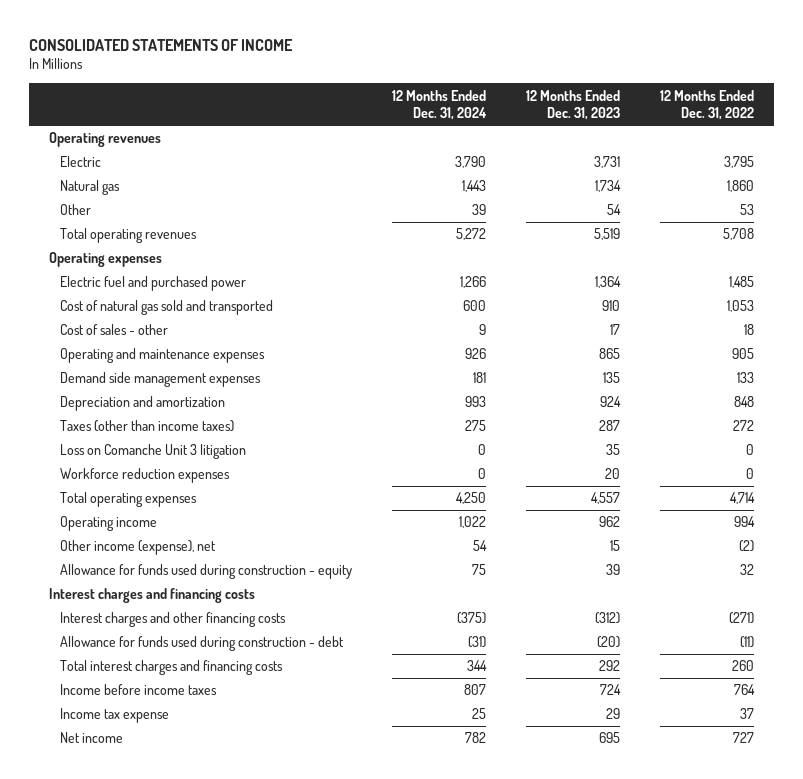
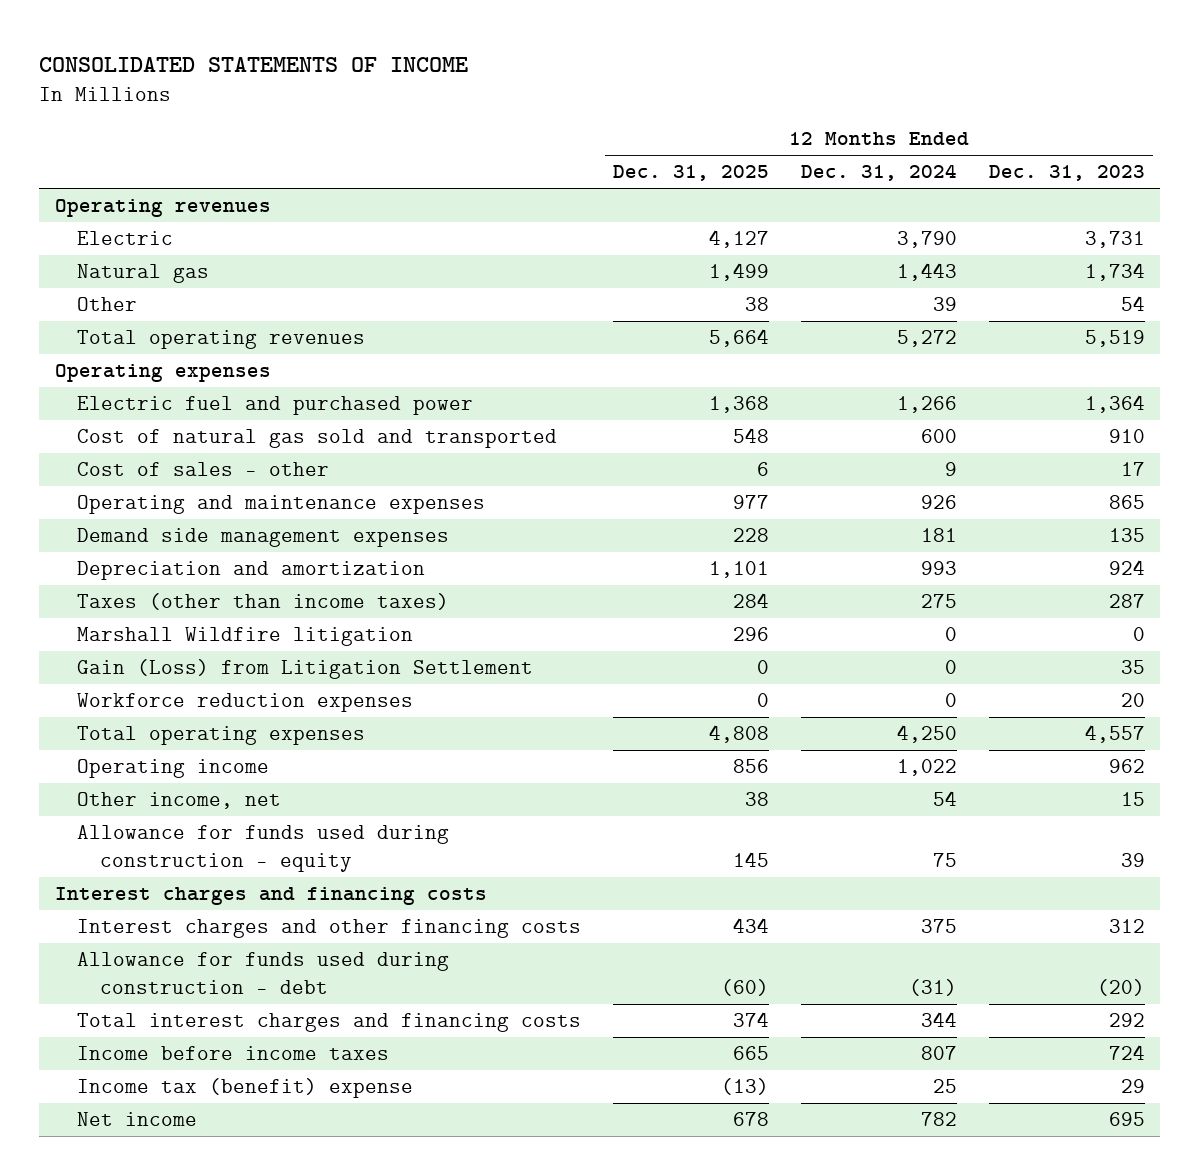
[659,89,754,121] 12 Months Ended Dec. 31, 2022 -> none
none -> [613,165,770,182] Dec. 31, 2025
none -> [77,626,414,646] Marshall Wildfire litigation
[60,444,247,460] Loss on Comanche Unit 3 litigation -> [77,658,534,679] Gain (Loss) from Litigation Settlement
[60,540,217,556] Other income (expense), net -> [77,791,282,809] Other income, net
[457,612,487,625] (375) -> [920,918,957,933] 375
[595,612,621,625] (312) -> [1108,918,1145,933] 312
[60,708,170,724] Income tax expense -> [77,1077,414,1098] Income tax (benefit) expense

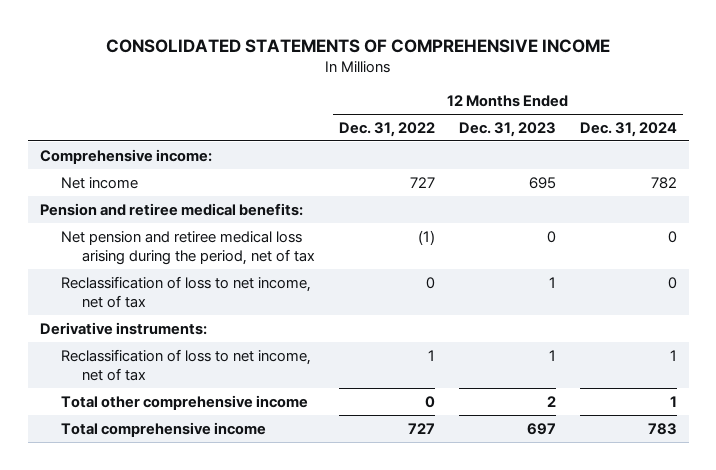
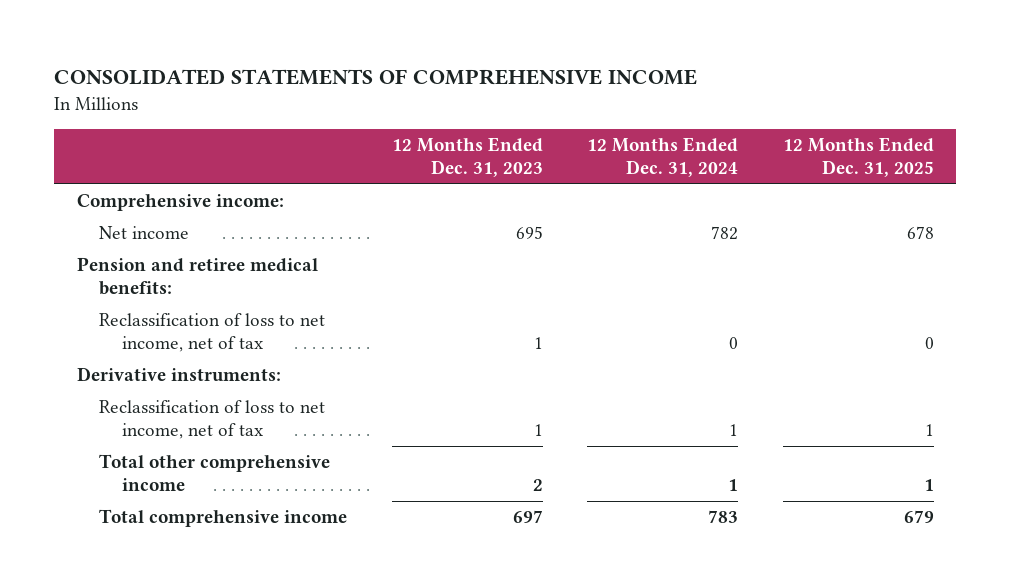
[338,121,435,137] Dec. 31, 2022 -> none
none -> [782,137,934,177] 12 Months Ended Dec. 31, 2025
[60,230,316,265] Net pension and retiree medical loss arising during the period, net of tax -> none

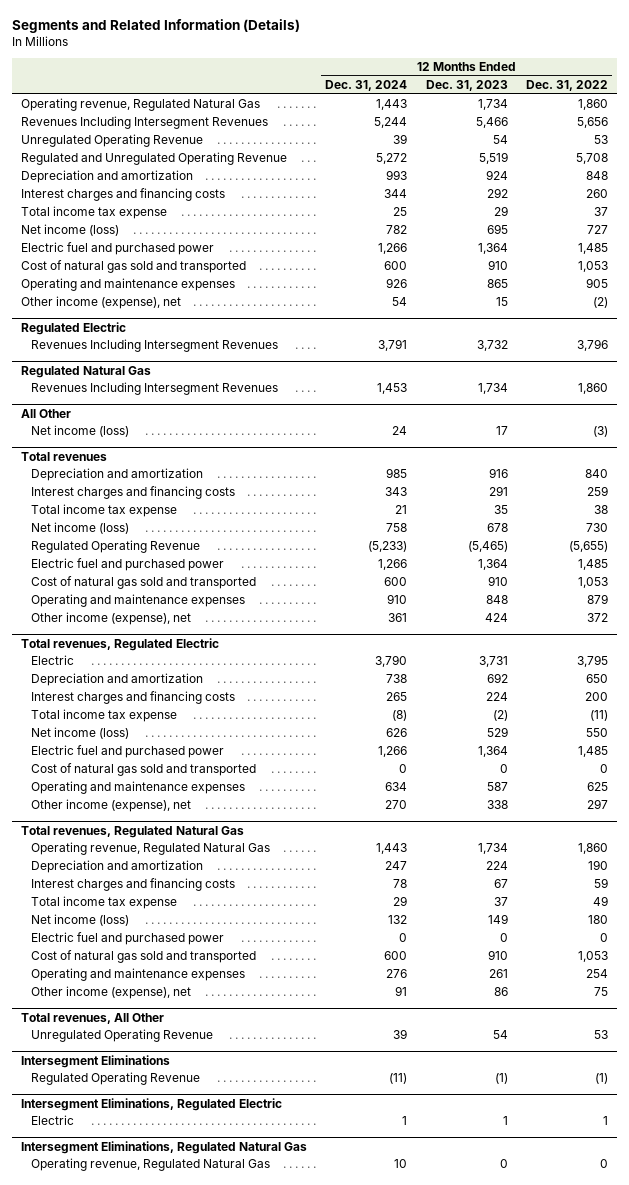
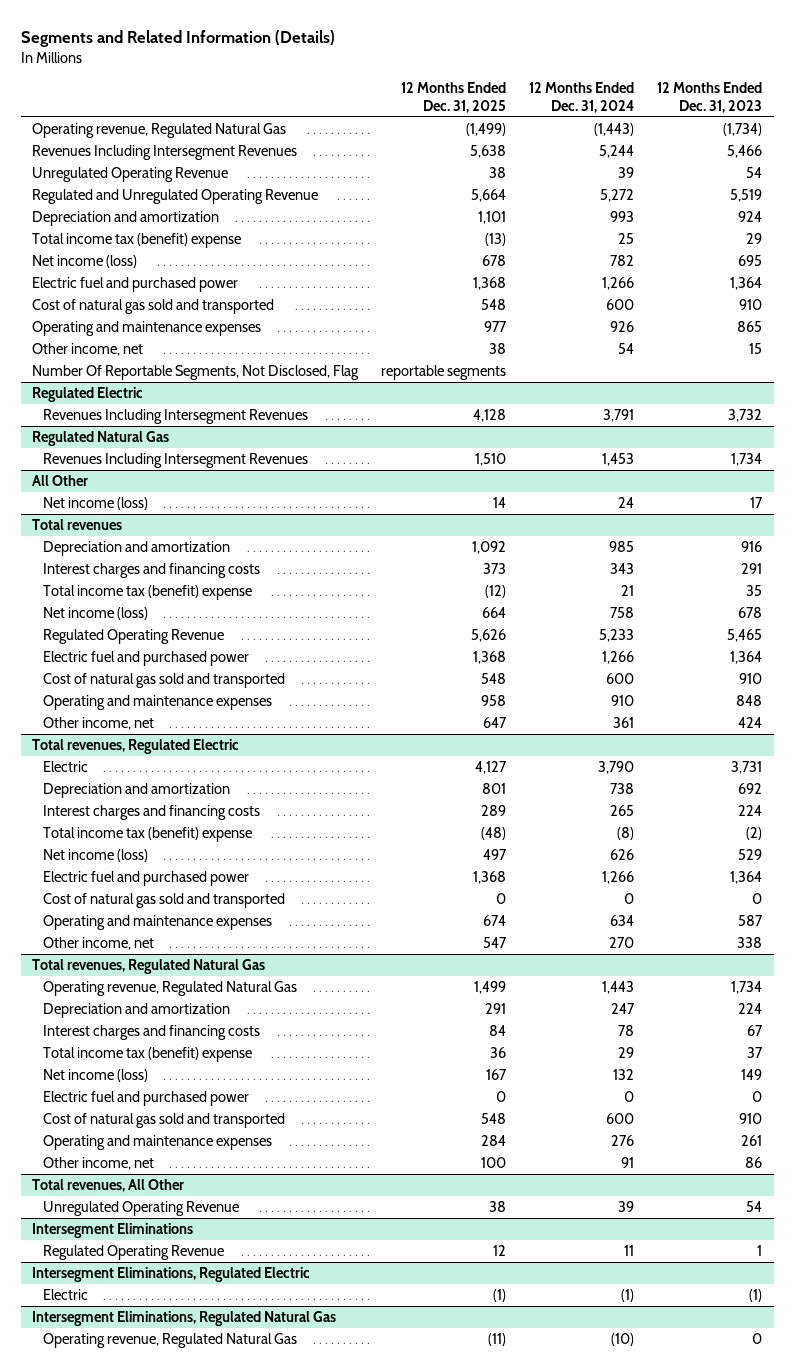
[525,80,608,92] Dec. 31, 2022 -> none
none -> [401,82,507,113] 12 Months Ended Dec. 31, 2025
[376,99,408,111] 1,443 -> [594,123,635,137] (1,443)
[477,99,508,111] 1,734 -> [723,123,763,137] (1,734)
[20,188,225,202] Interest charges and financing costs -> none
[20,206,167,220] Total income tax expense -> [32,233,242,249] Total income tax (benefit) expense
[20,296,181,310] Other income (expense), net -> [32,343,144,357] Other income, net
none -> [32,365,360,381] Number Of Reportable Segments, Not Disclosed, Flag
[30,504,177,518] Total income tax expense -> [42,585,252,601] Total income tax (benefit) expense
[368,541,408,553] (5,233) -> [599,629,635,643] 5,233
[467,541,508,553] (5,465) -> [727,629,763,643] 5,465
[30,612,191,626] Other income (expense), net -> [42,717,154,731] Other income, net
[30,709,177,723] Total income tax expense -> [42,827,252,843] Total income tax (benefit) expense
[30,799,191,813] Other income (expense), net -> [42,937,154,951] Other income, net
[30,896,177,910] Total income tax expense -> [42,1047,252,1063] Total income tax (benefit) expense
[30,986,191,1000] Other income (expense), net -> [42,1157,154,1171] Other income, net
[389,1073,408,1085] (11) -> [624,1245,635,1257] 11
[494,1073,508,1085] (1) -> [757,1245,763,1257] 1
[402,1116,408,1126] 1 -> [621,1289,635,1303] (1)
[502,1116,508,1126] 1 -> [749,1289,763,1303] (1)
[394,1159,408,1169] 10 -> [611,1333,635,1347] (10)

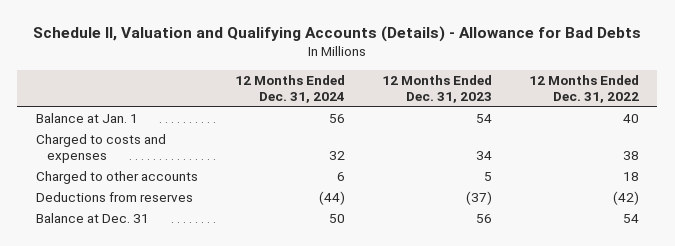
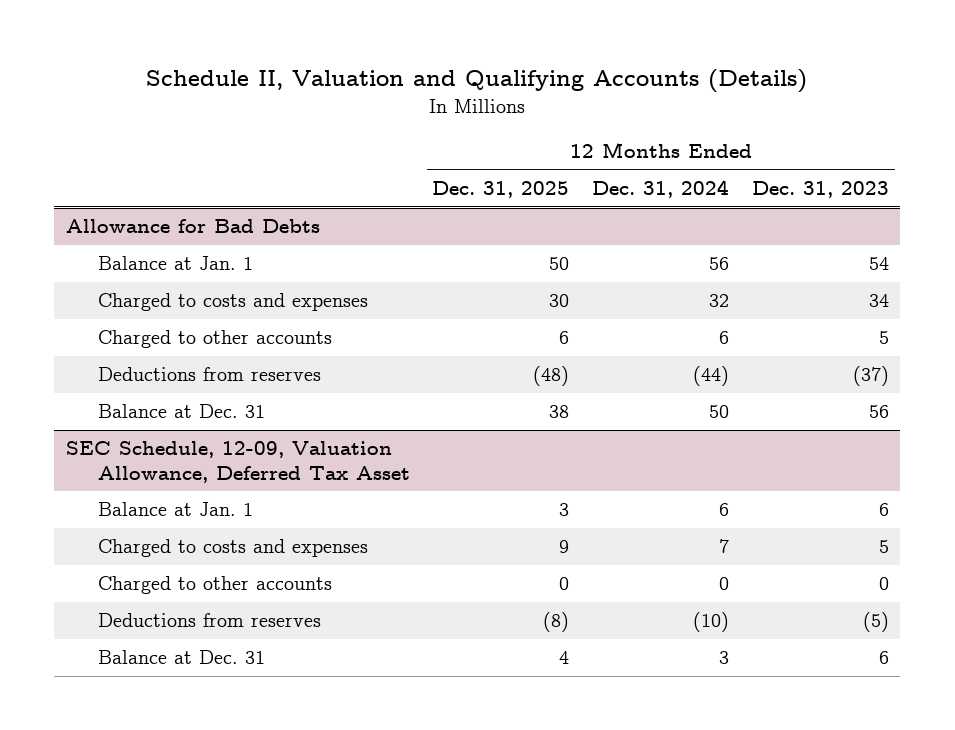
[33,26,642,43] Schedule II, Valuation and Qualifying Accounts (Details) - Allowance for Bad Debts -> [146,68,808,93] Schedule II, Valuation and Qualifying Accounts (Details)
[528,74,639,103] 12 Months Ended Dec. 31, 2022 -> none
none -> [432,181,570,199] Dec. 31, 2025
none -> [65,219,320,234] Allowance for Bad Debts
none -> [65,441,410,483] SEC Schedule, 12-09, Valuation Allowance, Deferred Tax Asset
none -> [97,502,253,517] Balance at Jan. 1
none -> [97,539,368,558] Charged to costs and expenses
none -> [97,576,332,595] Charged to other accounts
none -> [97,613,321,628] Deductions from reserves
none -> [97,650,265,665] Balance at Dec. 31

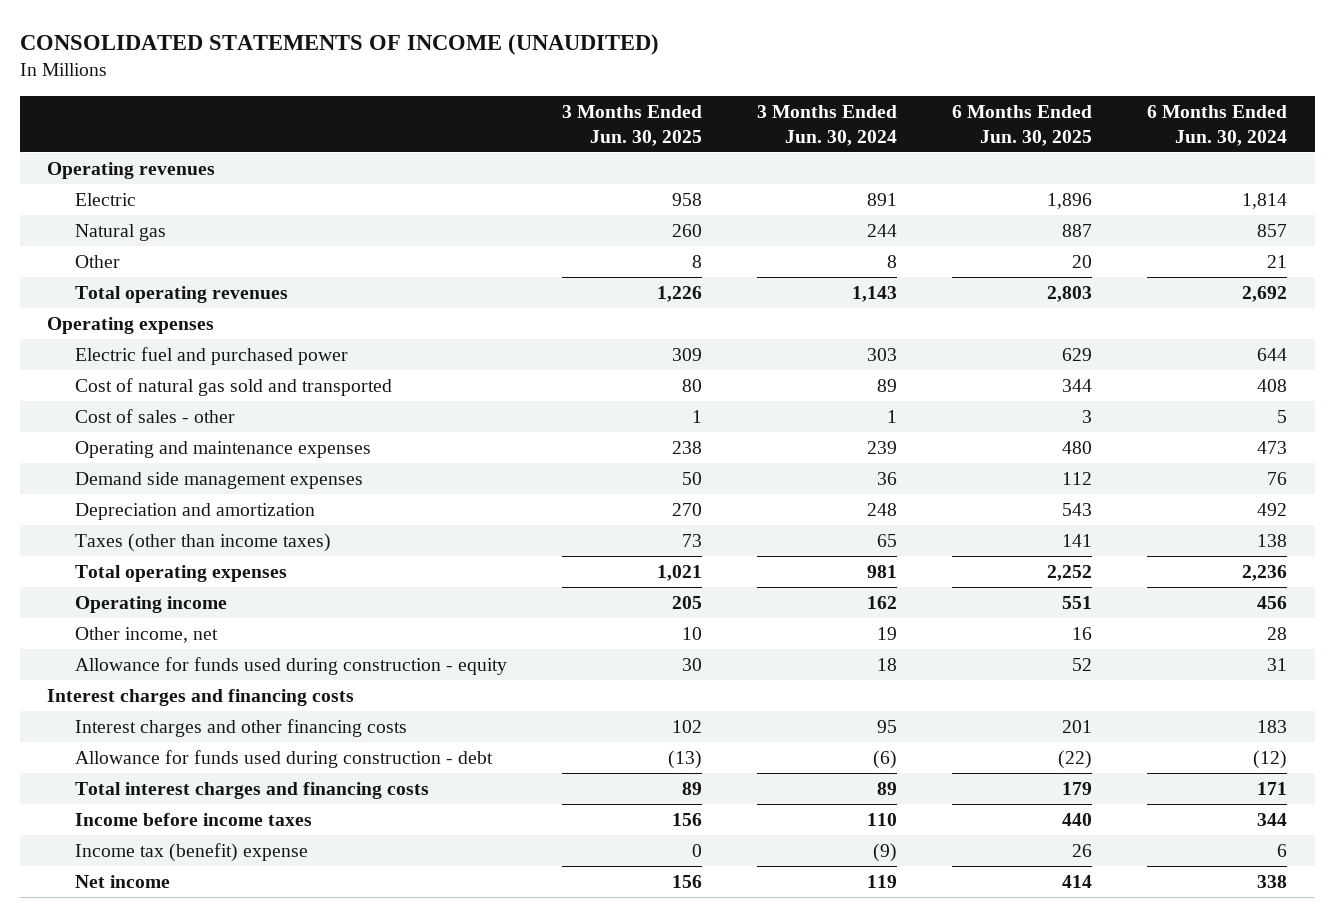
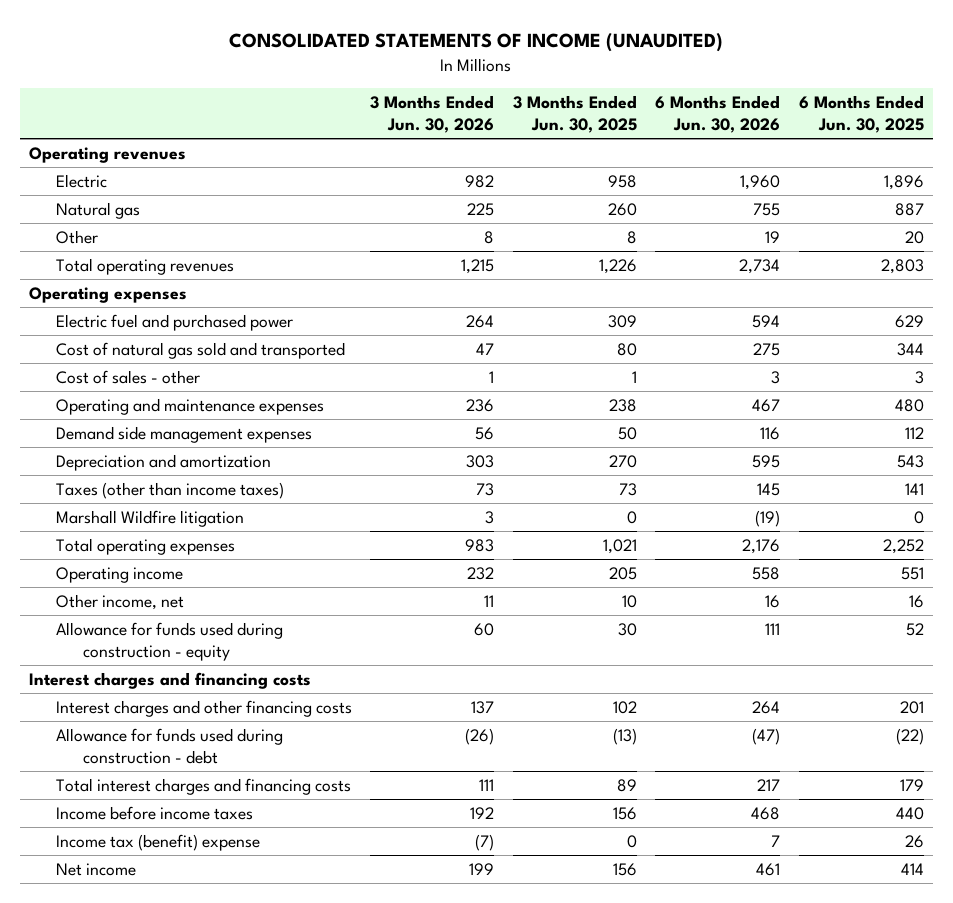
[757,104,898,146] 3 Months Ended Jun. 30, 2024 -> none
[1147,104,1288,146] 6 Months Ended Jun. 30, 2024 -> none
none -> [370,95,495,133] 3 Months Ended Jun. 30, 2026
none -> [655,95,781,133] 6 Months Ended Jun. 30, 2026
none -> [56,510,245,528] Marshall Wildfire litigation

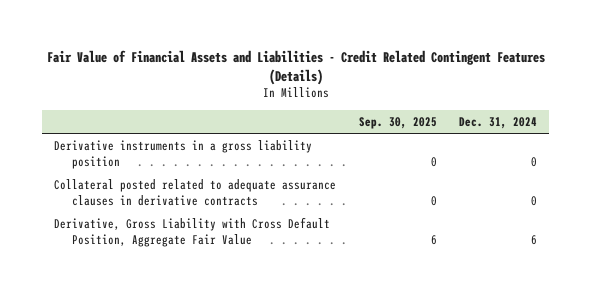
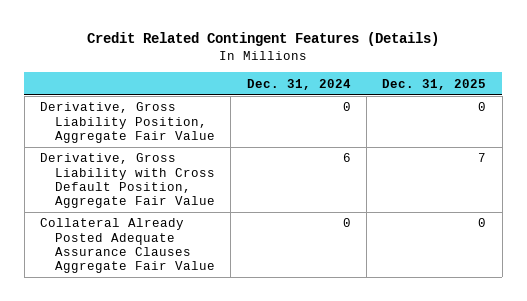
[46,49,545,85] Fair Value of Financial Assets and Liabilities - Credit Related Contingent Features (Details) -> [87,32,440,47] Credit Related Contingent Features (Details)
[358,116,437,129] Sep. 30, 2025 -> none
none -> [382,78,487,90] Dec. 31, 2025
[53,179,336,206] Collateral posted related to adequate assurance clauses in derivative contracts -> none
[53,140,312,169] Derivative instruments in a gross liability position -> [40,102,215,143] Derivative, Gross Liability Position, Aggregate Fair Value
none -> [40,218,215,273] Collateral Already Posted Adequate Assurance Clauses Aggregate Fair Value

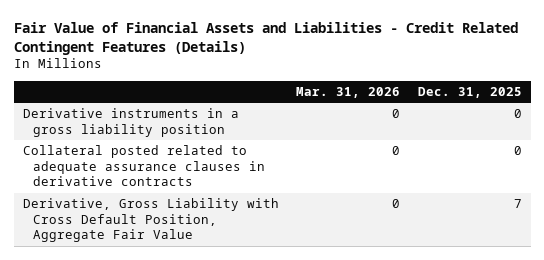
[87,32,440,47] Credit Related Contingent Features (Details) -> [13,21,518,55] Fair Value of Financial Assets and Liabilities - Credit Related Contingent Features (Details)
[246,78,351,90] Dec. 31, 2024 -> none
none -> [296,86,401,98] Mar. 31, 2026
[40,102,215,143] Derivative, Gross Liability Position, Aggregate Fair Value -> [22,108,239,137] Derivative instruments in a gross liability position
none -> [22,145,266,187] Collateral posted related to adequate assurance clauses in derivative contracts
[40,218,215,273] Collateral Already Posted Adequate Assurance Clauses Aggregate Fair Value -> none

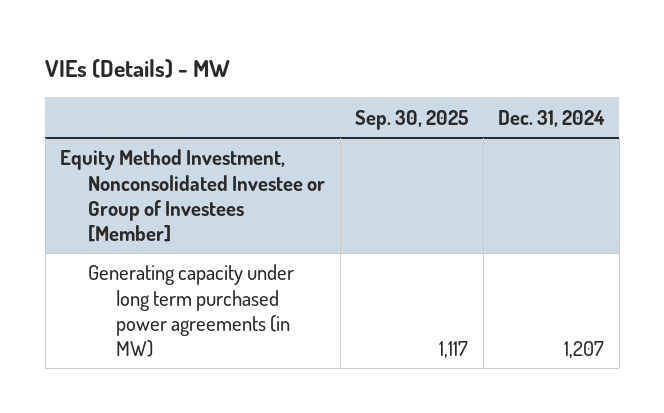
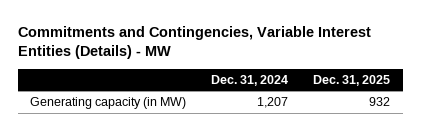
[45,59,231,79] VIEs (Details) - MW -> [17,26,371,60] Commitments and Contingencies, Variable Interest Entities (Details) - MW
[355,109,469,130] Sep. 30, 2025 -> none
none -> [313,75,391,87] Dec. 31, 2025
[60,149,326,242] Equity Method Investment, Nonconsolidated Investee or Group of Investees [Member] -> none
[88,264,295,357] Generating capacity under long term purchased power agreements (in MW) -> [30,97,187,110] Generating capacity (in MW)

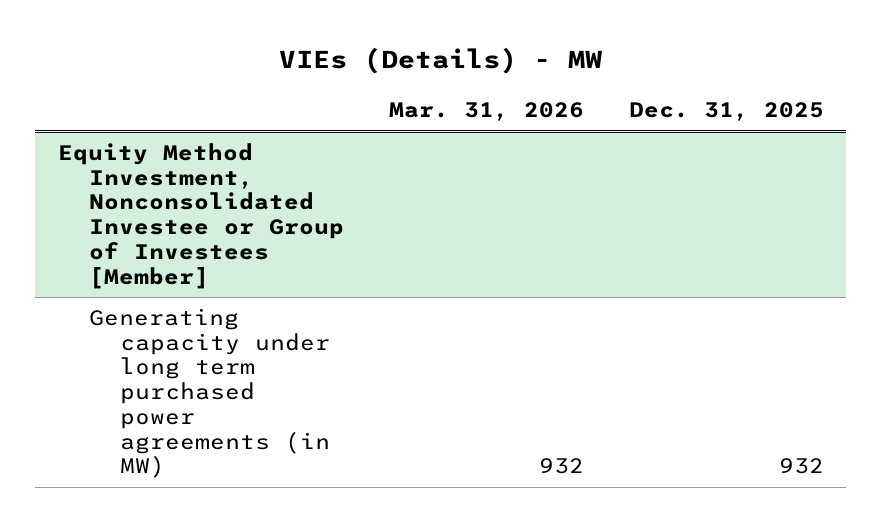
[17,26,371,60] Commitments and Contingencies, Variable Interest Entities (Details) - MW -> [278,47,602,75] VIEs (Details) - MW
[211,75,289,87] Dec. 31, 2024 -> none
none -> [388,102,584,122] Mar. 31, 2026
none -> [57,143,344,289] Equity Method Investment, Nonconsolidated Investee or Group of Investees [Member]
[30,97,187,110] Generating capacity (in MW) -> [88,308,331,479] Generating capacity under long term purchased power agreements (in MW)

